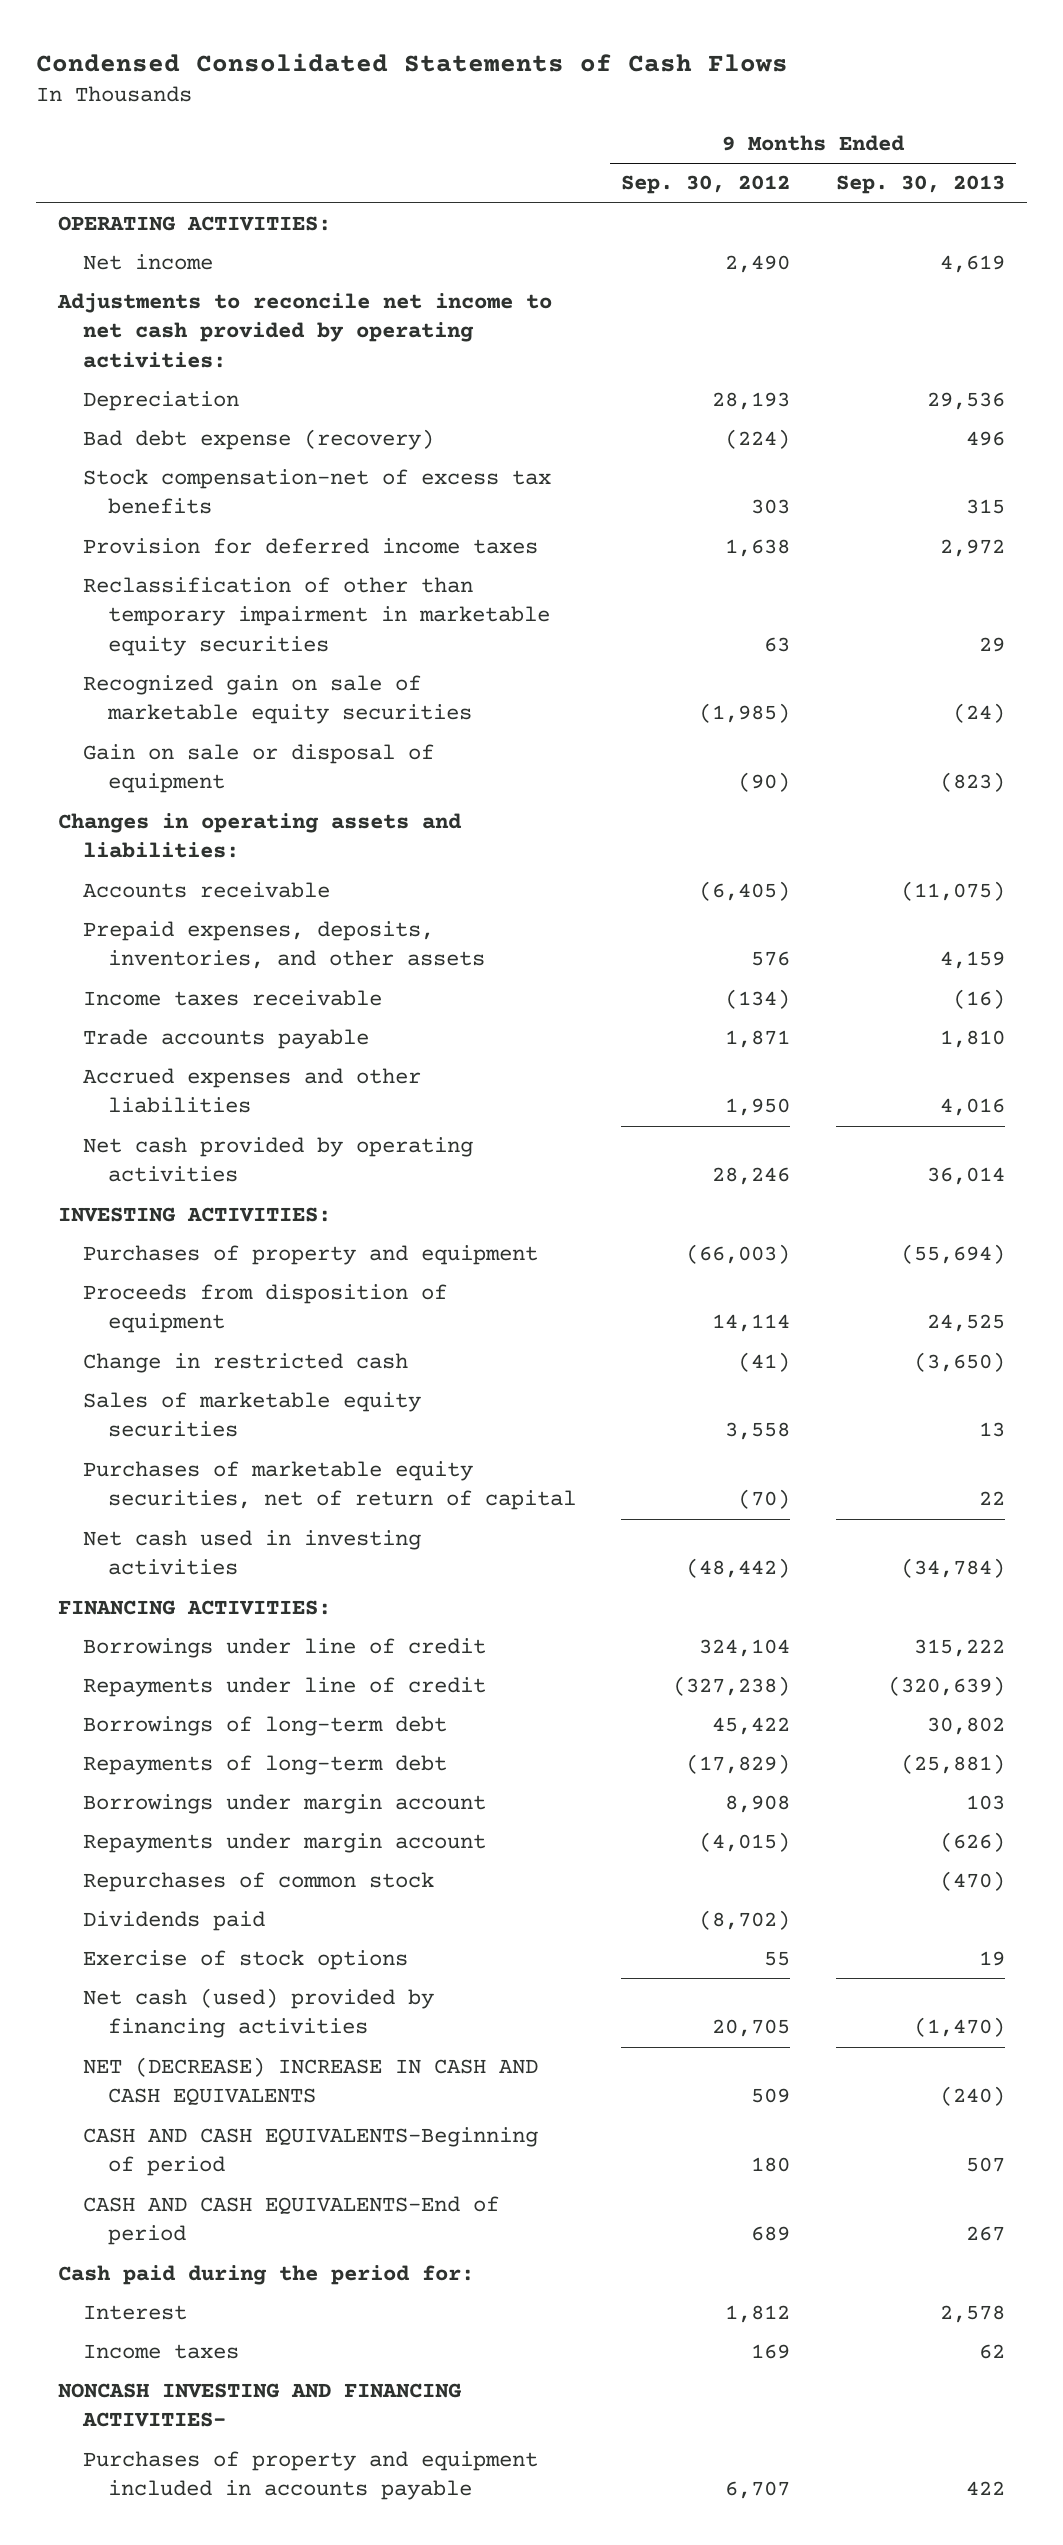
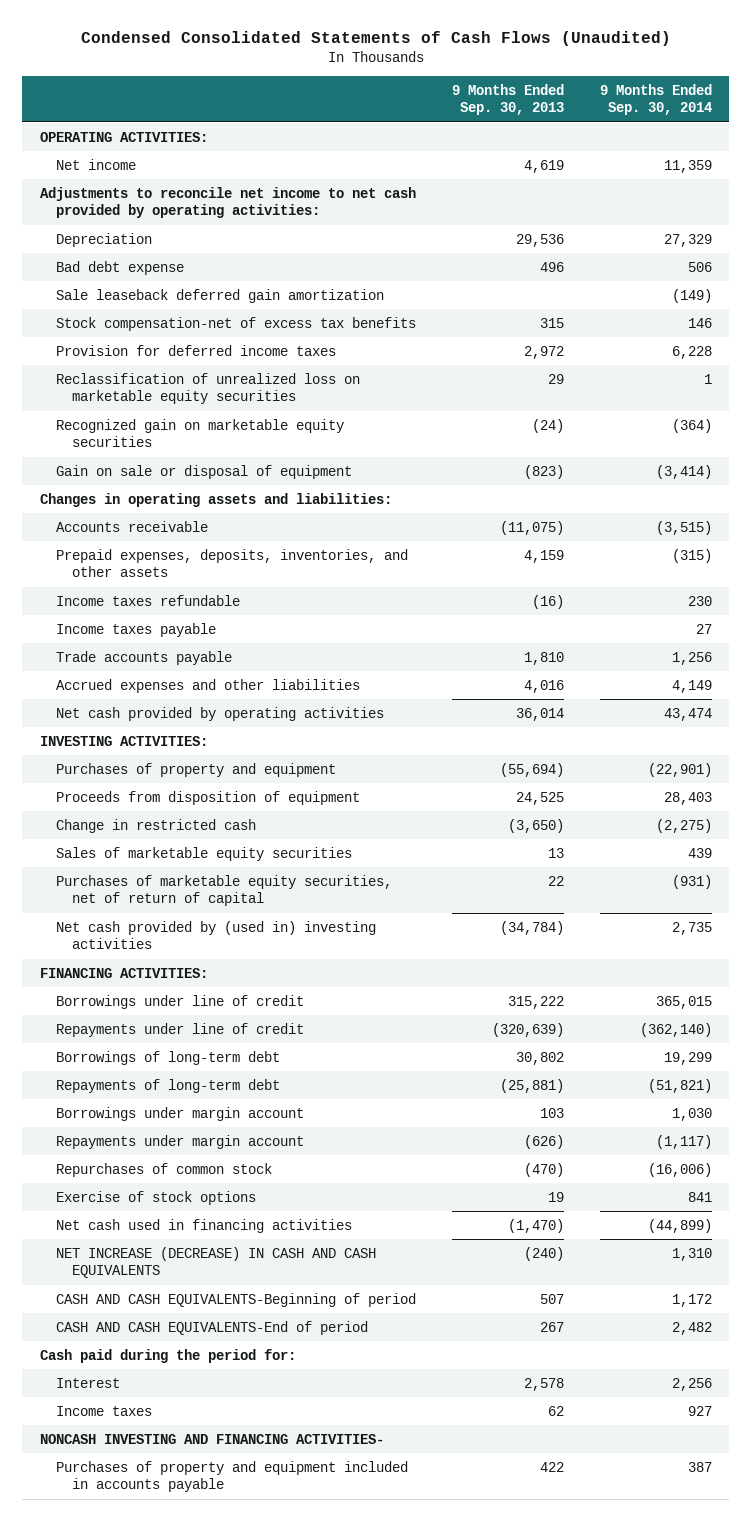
[35,52,788,72] Condensed Consolidated Statements of Cash Flows -> [80,31,671,47] Condensed Consolidated Statements of Cash Flows (Unaudited)
[621,175,791,195] Sep. 30, 2012 -> none
none -> [599,83,712,116] 9 Months Ended Sep. 30, 2014
[82,429,434,451] Bad debt expense (recovery) -> [56,260,185,275] Bad debt expense
none -> [56,288,385,303] Sale leaseback deferred gain amortization
[82,577,550,656] Reclassification of other than temporary impairment in marketable equity securities -> [56,372,361,405] Reclassification of unrealized loss on marketable equity securities
[82,675,472,725] Recognized gain on sale of marketable equity securities -> [56,418,345,448] Recognized gain on marketable equity securities
[82,990,382,1007] Income taxes receivable -> [56,594,241,606] Income taxes refundable
none -> [56,622,217,637] Income taxes payable
[82,1530,421,1576] Net cash used in investing activities -> [56,920,377,950] Net cash provided by (used in) investing activities
[82,1911,265,1932] Dividends paid -> none
[82,1988,434,2039] Net cash (used) provided by financing activities -> [56,1218,353,1233] Net cash used in financing activities
[82,2057,538,2107] NET (DECREASE) INCREASE IN CASH AND CASH EQUIVALENTS -> [56,1246,377,1279] NET INCREASE (DECREASE) IN CASH AND CASH EQUIVALENTS

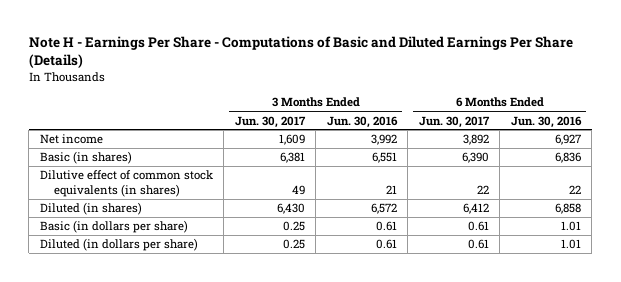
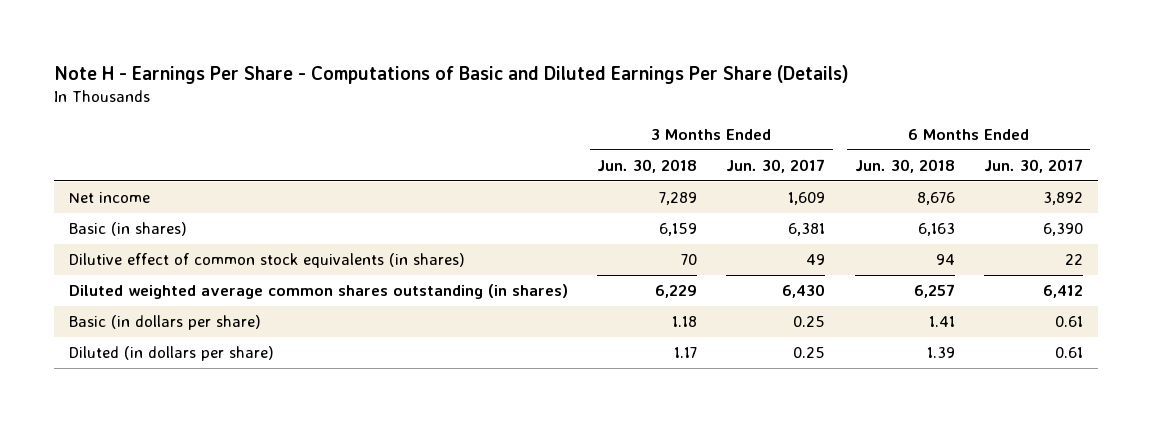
[326,115,398,128] Jun. 30, 2016 -> none
[510,115,582,128] Jun. 30, 2016 -> none
none -> [596,158,697,173] Jun. 30, 2018
none -> [854,158,955,173] Jun. 30, 2018
[39,202,142,216] Diluted (in shares) -> [68,284,568,300] Diluted weighted average common shares outstanding (in shares)

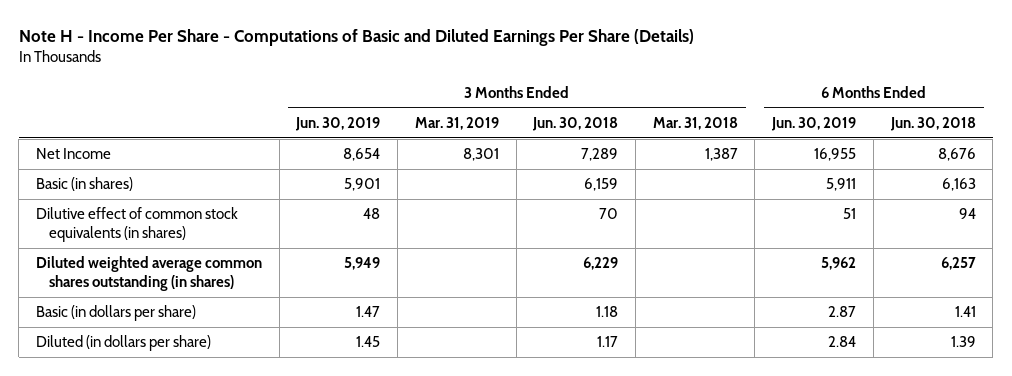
[54,64,850,84] Note H - Earnings Per Share - Computations of Basic and Diluted Earnings Per Share (Details) -> [18,29,694,47] Note H - Income Per Share - Computations of Basic and Diluted Earnings Per Share (Details)
[726,158,826,173] Jun. 30, 2017 -> none
[983,158,1083,173] Jun. 30, 2017 -> none
none -> [295,117,381,132] Jun. 30, 2019
none -> [414,117,499,131] Mar. 31, 2019
none -> [652,117,738,131] Mar. 31, 2018
none -> [771,117,857,132] Jun. 30, 2019
[68,192,150,204] Net income -> [35,148,111,160] Net Income

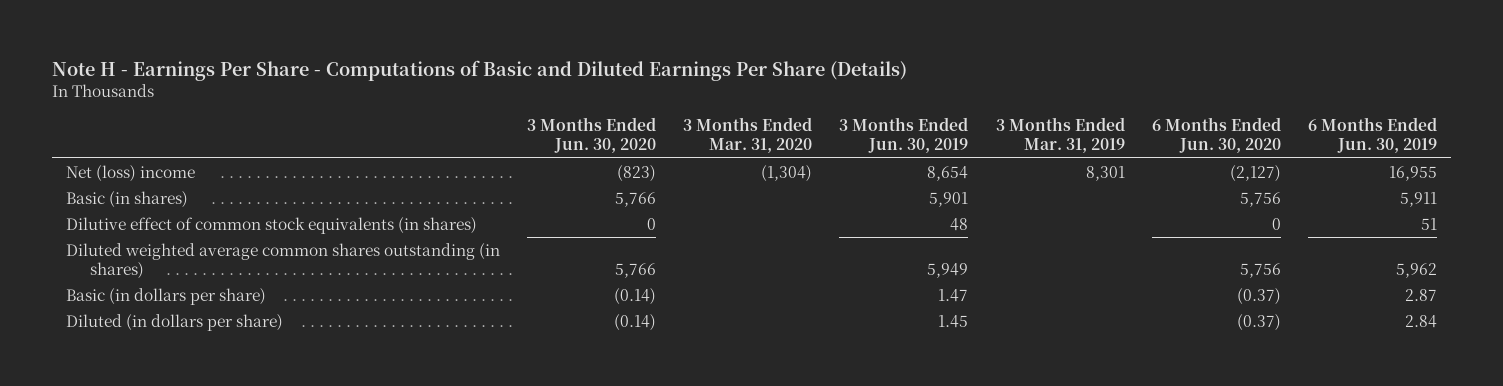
[18,29,694,47] Note H - Income Per Share - Computations of Basic and Diluted Earnings Per Share (Details) -> [51,60,907,82] Note H - Earnings Per Share - Computations of Basic and Diluted Earnings Per Share (Details)
[532,117,619,132] Jun. 30, 2018 -> none
[652,117,738,131] Mar. 31, 2018 -> none
[889,117,976,132] Jun. 30, 2018 -> none
none -> [526,117,656,154] 3 Months Ended Jun. 30, 2020
none -> [683,117,813,154] 3 Months Ended Mar. 31, 2020
none -> [1152,117,1282,154] 6 Months Ended Jun. 30, 2020
[35,148,111,160] Net Income -> [65,164,195,182] Net (loss) income

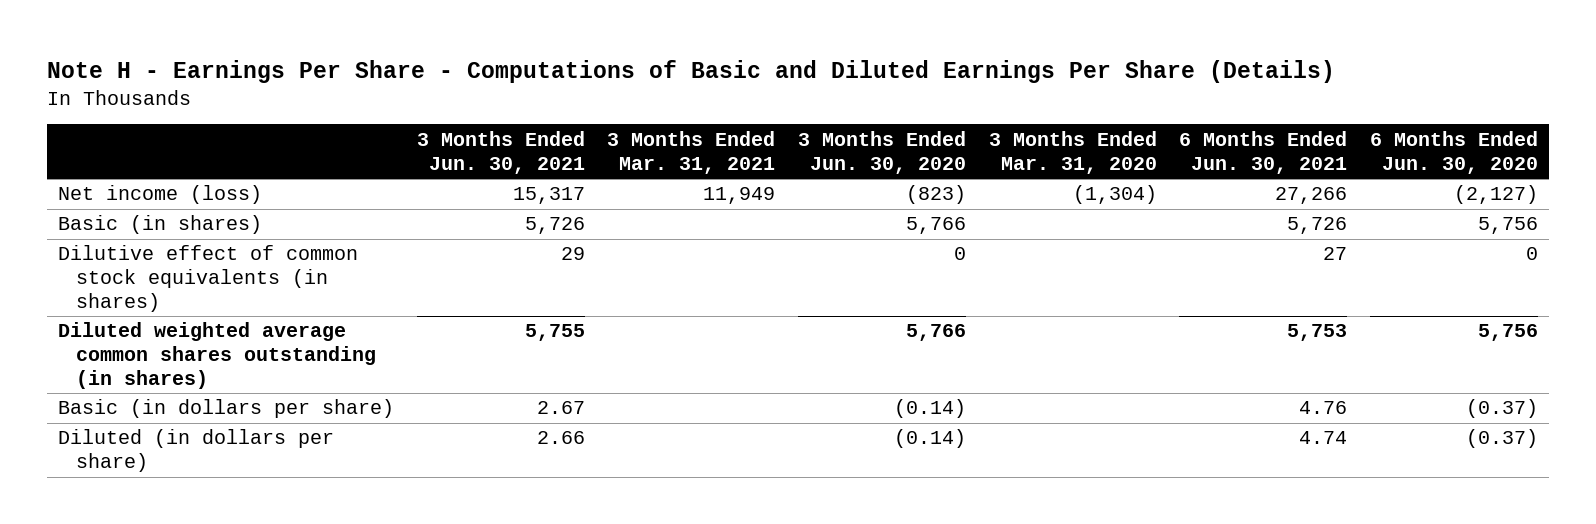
[839,117,969,154] 3 Months Ended Jun. 30, 2019 -> none
[995,117,1125,154] 3 Months Ended Mar. 31, 2019 -> none
[1308,117,1438,154] 6 Months Ended Jun. 30, 2019 -> none
none -> [416,130,585,174] 3 Months Ended Jun. 30, 2021
none -> [607,130,776,174] 3 Months Ended Mar. 31, 2021
none -> [1179,130,1348,174] 6 Months Ended Jun. 30, 2021
[65,164,195,182] Net (loss) income -> [58,185,263,205] Net income (loss)

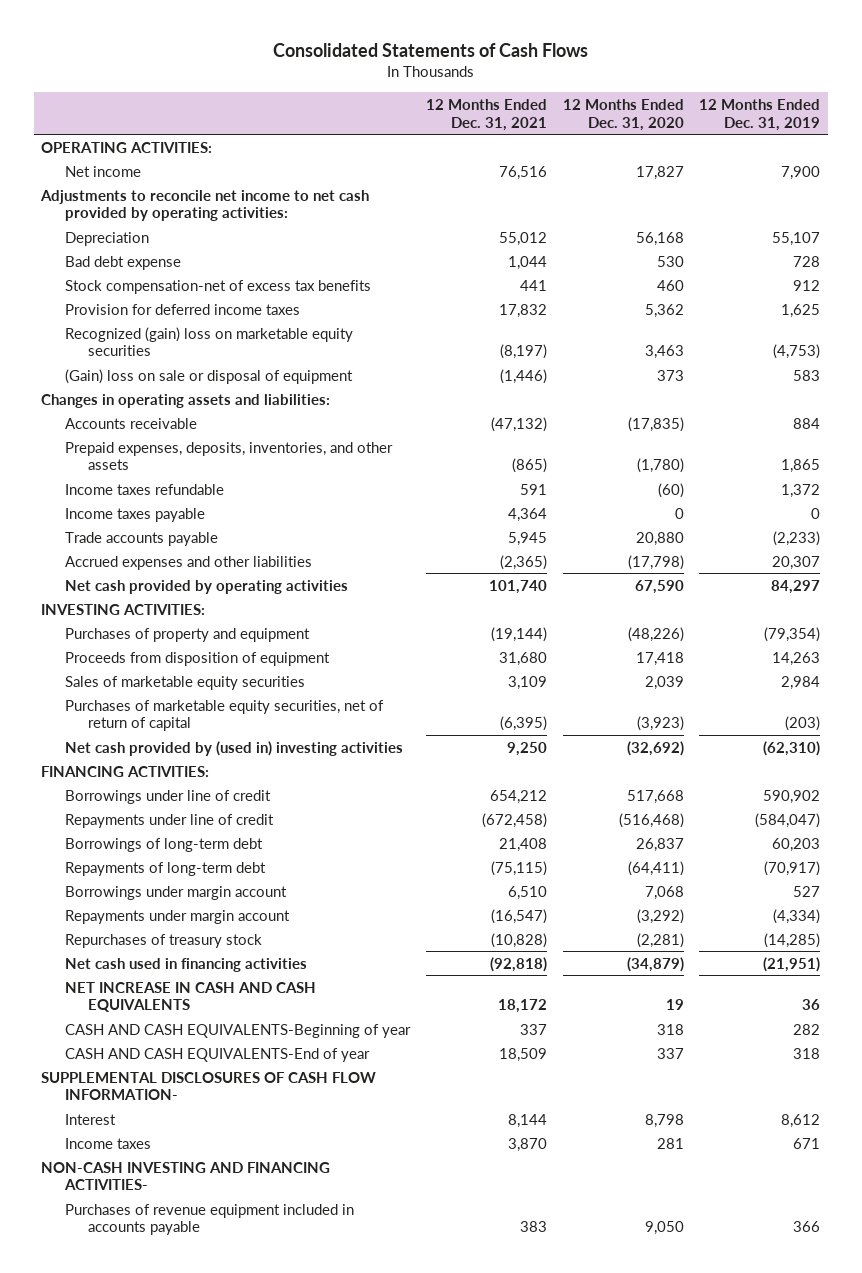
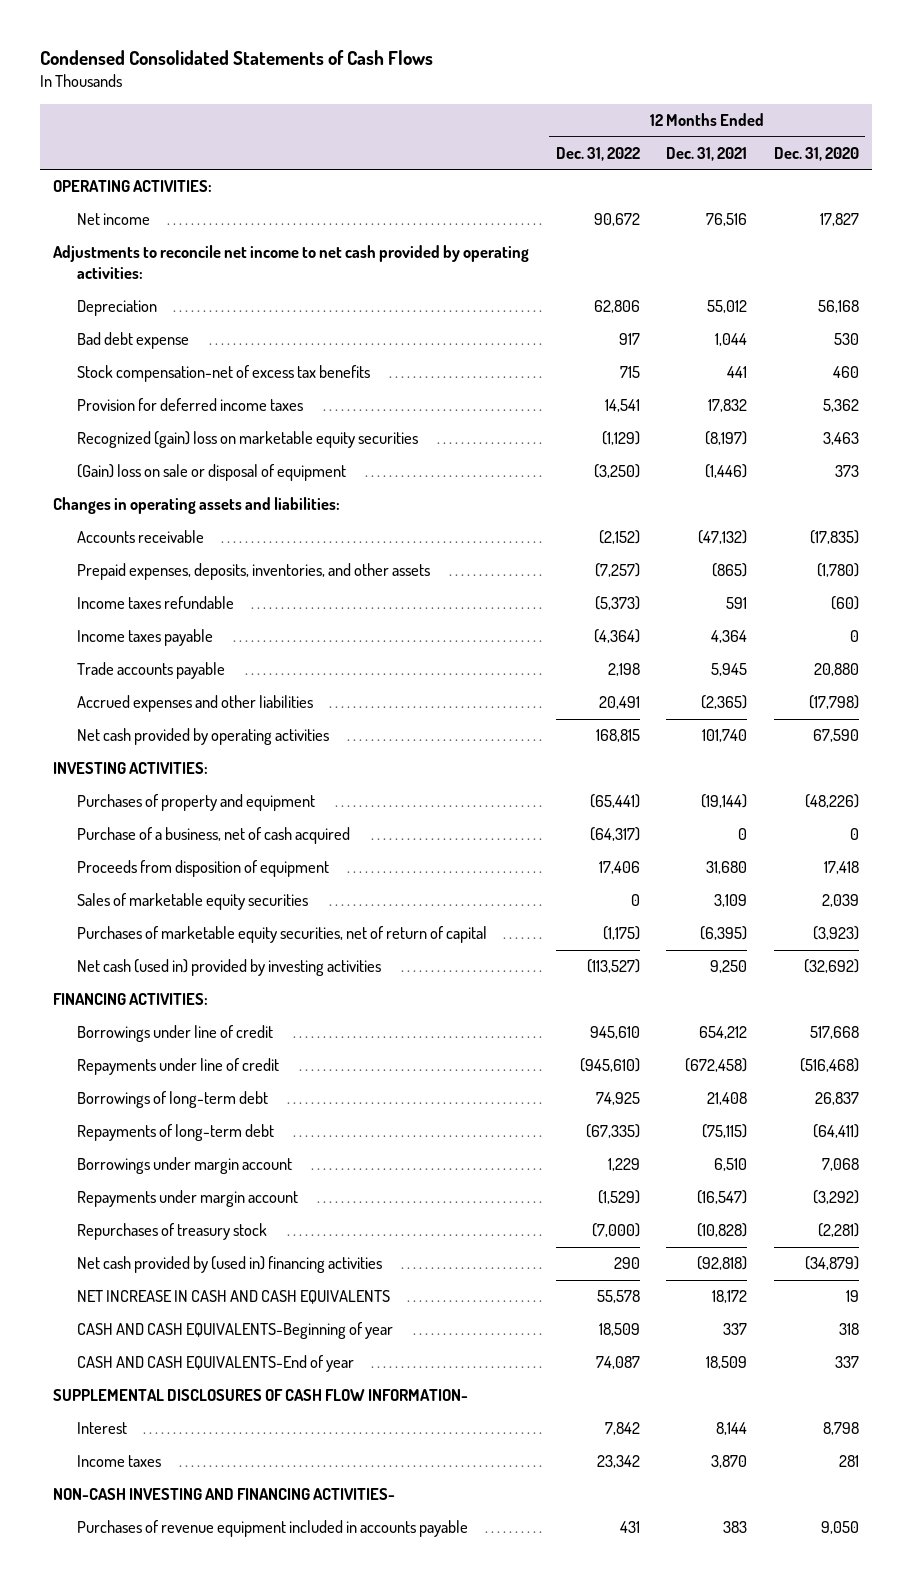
[272,42,588,57] Consolidated Statements of Cash Flows -> [39,50,433,66] Condensed Consolidated Statements of Cash Flows
[699,98,821,131] 12 Months Ended Dec. 31, 2019 -> none
none -> [555,146,640,161] Dec. 31, 2022
none -> [76,827,350,845] Purchase of a business, net of cash acquired
[64,740,403,756] Net cash provided by (used in) investing activities -> [76,959,381,977] Net cash (used in) provided by investing activities
[64,957,307,972] Net cash used in financing activities -> [76,1256,382,1274] Net cash provided by (used in) financing activities

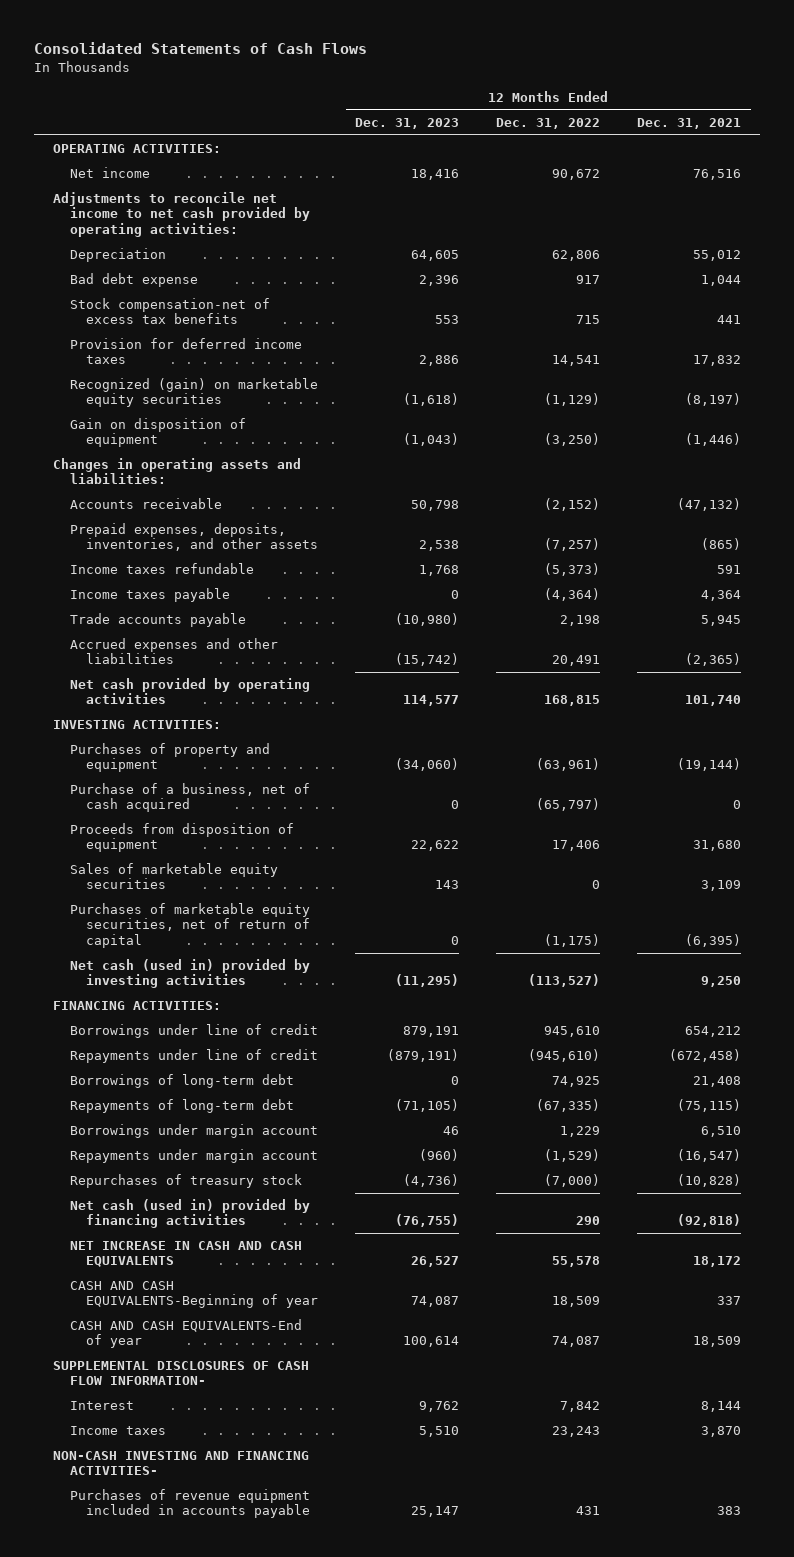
[39,50,433,66] Condensed Consolidated Statements of Cash Flows -> [34,42,368,55] Consolidated Statements of Cash Flows
[773,146,859,161] Dec. 31, 2020 -> none
none -> [355,117,460,129] Dec. 31, 2023
[76,431,418,449] Recognized (gain) loss on marketable equity securities -> [69,378,318,408] Recognized (gain) on marketable equity securities
[76,464,346,482] (Gain) loss on sale or disposal of equipment -> [69,418,246,448] Gain on disposition of equipment
[589,794,640,809] (65,441) -> [536,758,601,772] (63,961)
[589,827,640,842] (64,317) -> [536,798,601,812] (65,797)
[76,1256,382,1274] Net cash provided by (used in) financing activities -> [69,1199,310,1229] Net cash (used in) provided by financing activities
[596,1455,640,1469] 23,342 -> [552,1426,601,1438] 23,243

